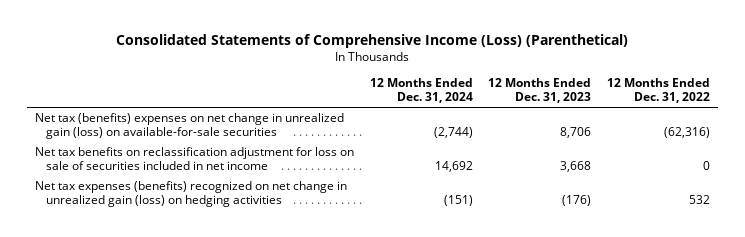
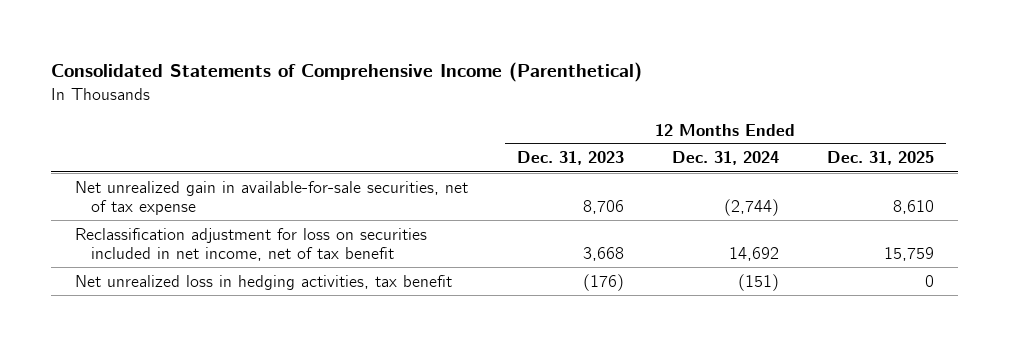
[116,34,629,49] Consolidated Statements of Comprehensive Income (Loss) (Parenthetical) -> [51,62,643,83] Consolidated Statements of Comprehensive Income (Parenthetical)
[606,78,710,103] 12 Months Ended Dec. 31, 2022 -> none
none -> [827,151,935,166] Dec. 31, 2025
[34,113,344,140] Net tax (benefits) expenses on net change in unrealized gain (loss) on available-for-sale securities -> [75,180,469,215] Net unrealized gain in available-for-sale securities, net of tax expense
[34,147,354,171] Net tax benefits on reclassification adjustment for loss on sale of securities included in net income -> [75,227,428,261] Reclassification adjustment for loss on securities included in net income, net of tax benefit
[34,181,347,208] Net tax expenses (benefits) recognized on net change in unrealized gain (loss) on hedging activities -> [75,274,453,290] Net unrealized loss in hedging activities, tax benefit

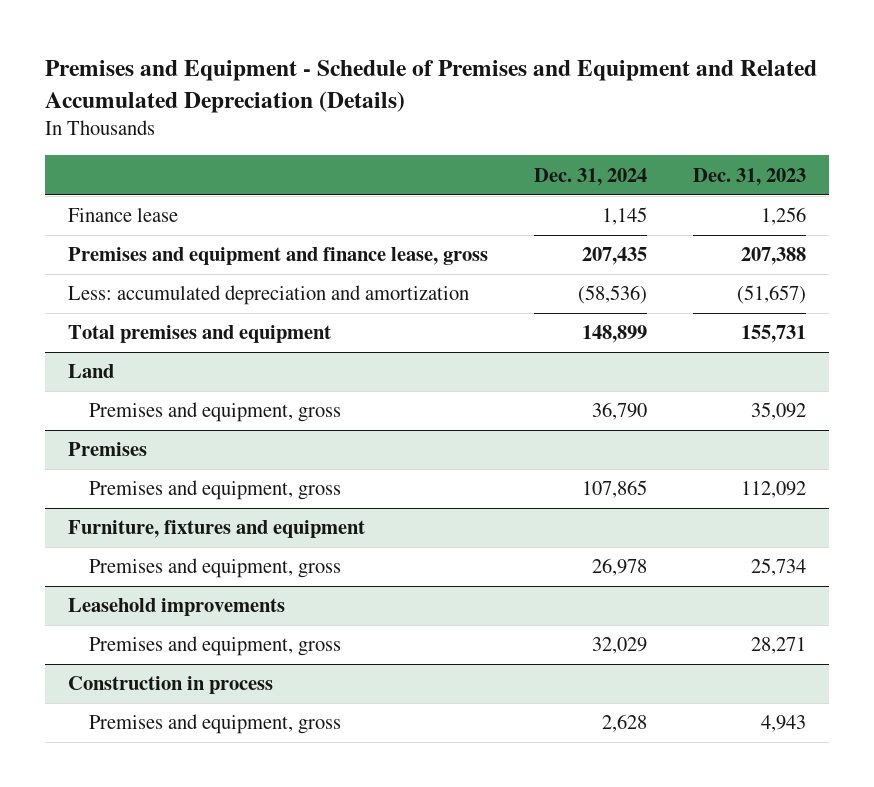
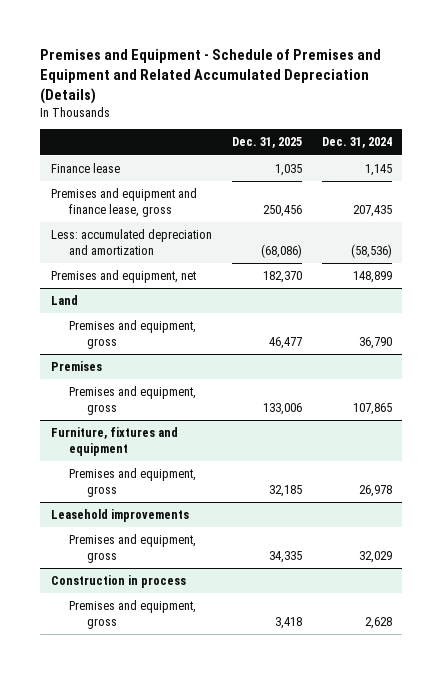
[693,167,807,186] Dec. 31, 2023 -> none
none -> [231,137,302,149] Dec. 31, 2025
[67,325,331,344] Total premises and equipment -> [50,270,196,284] Premises and equipment, net

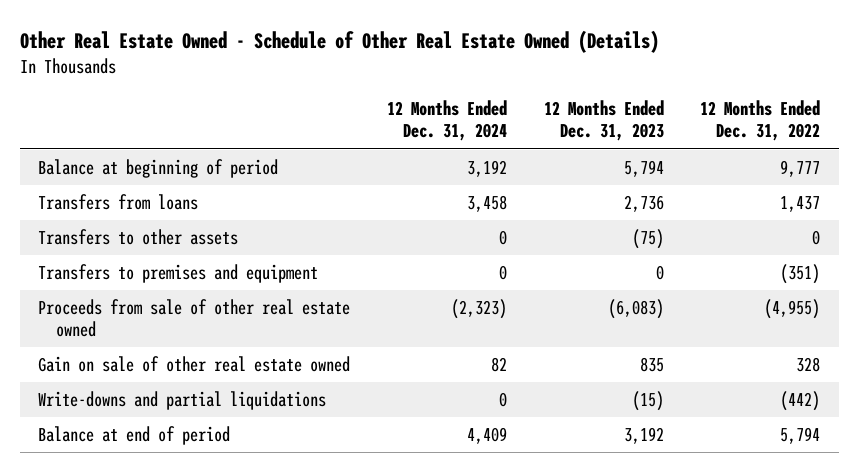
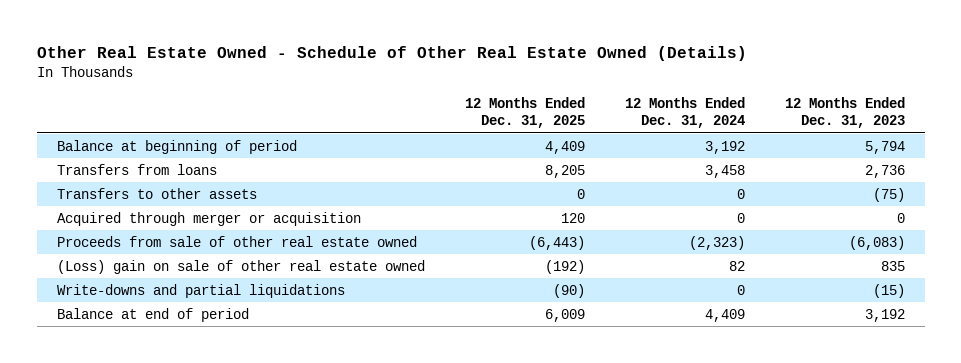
[700,100,821,142] 12 Months Ended Dec. 31, 2022 -> none
none -> [464,96,585,129] 12 Months Ended Dec. 31, 2025
[38,264,319,284] Transfers to premises and equipment -> none
none -> [56,211,361,226] Acquired through merger or acquisition
[38,356,351,373] Gain on sale of other real estate owned -> [56,259,425,274] (Loss) gain on sale of other real estate owned

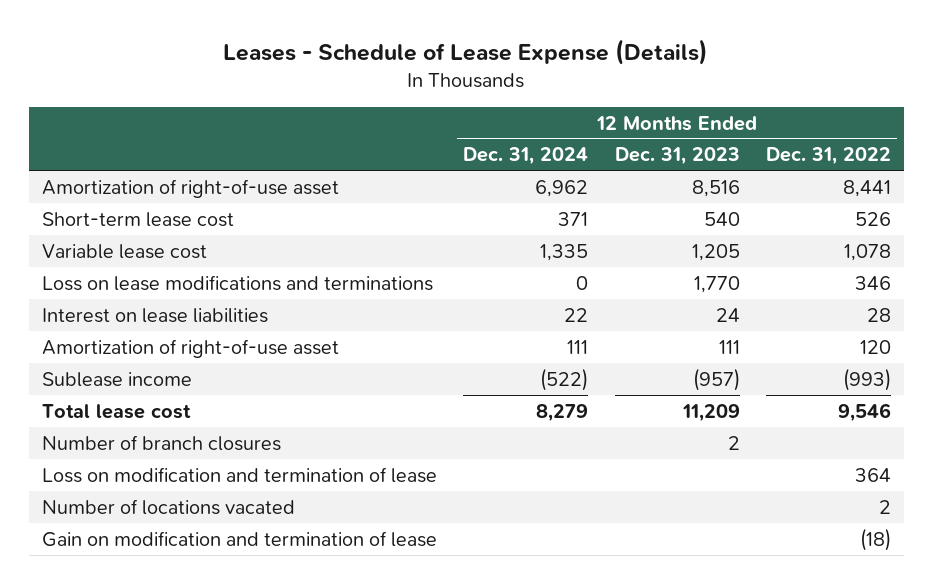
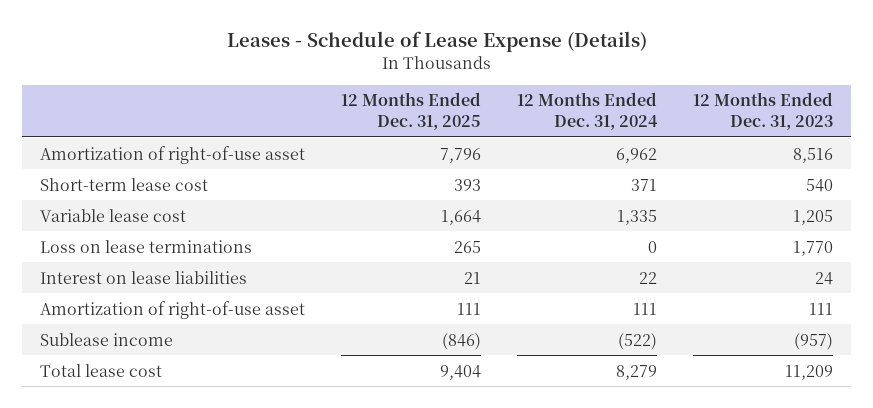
[765,147,891,166] Dec. 31, 2022 -> none
none -> [341,92,482,130] 12 Months Ended Dec. 31, 2025
[41,274,433,291] Loss on lease modifications and terminations -> [39,239,252,253] Loss on lease terminations
[41,434,281,451] Number of branch closures -> none
[41,466,437,483] Loss on modification and termination of lease -> none
[41,498,295,515] Number of locations vacated -> none
[41,530,437,547] Gain on modification and termination of lease -> none

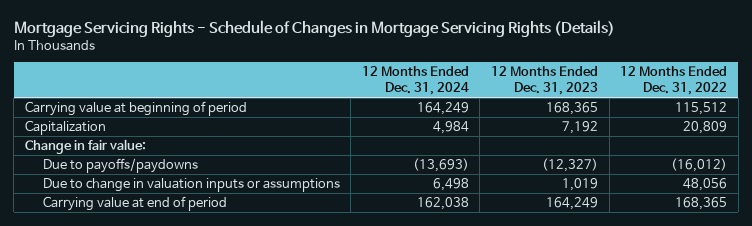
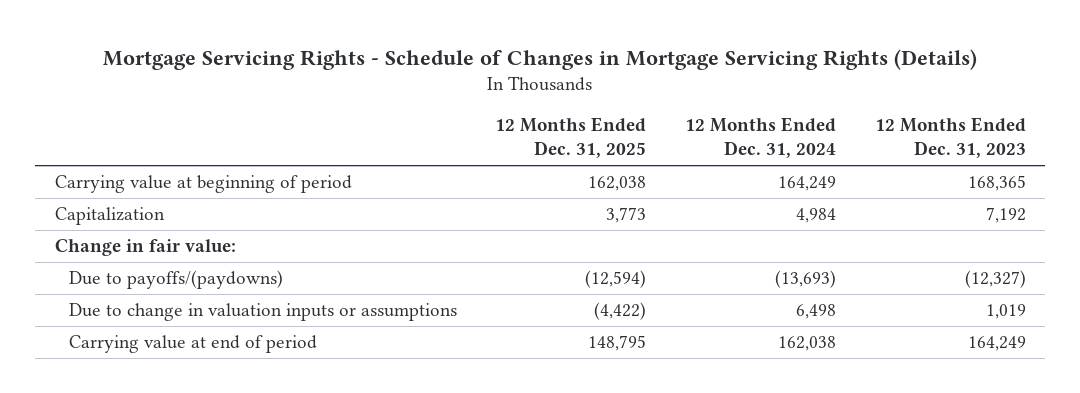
[620,66,728,96] 12 Months Ended Dec. 31, 2022 -> none
none -> [495,117,647,159] 12 Months Ended Dec. 31, 2025
[42,158,198,174] Due to payoffs/paydowns -> [68,270,283,290] Due to payoffs/(paydowns)

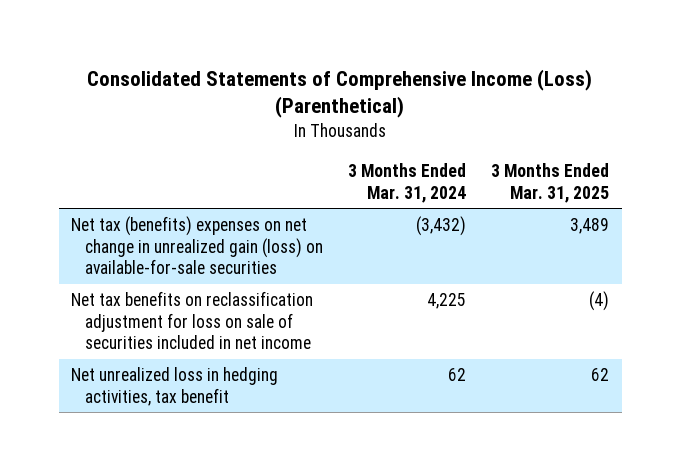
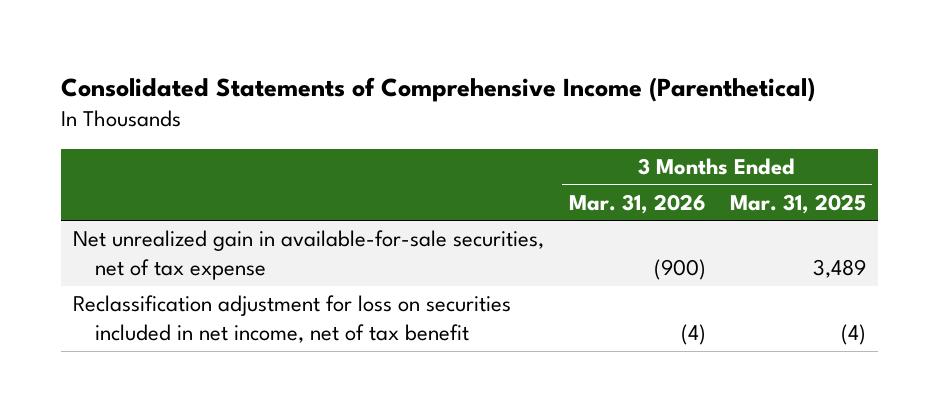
[87,68,593,119] Consolidated Statements of Comprehensive Income (Loss) (Parenthetical) -> [60,76,815,102] Consolidated Statements of Comprehensive Income (Parenthetical)
[348,163,467,203] 3 Months Ended Mar. 31, 2024 -> none
none -> [568,193,706,214] Mar. 31, 2026
[71,367,279,406] Net unrealized loss in hedging activities, tax benefit -> none
[71,216,323,274] Net tax (benefits) expenses on net change in unrealized gain (loss) on available-for-sale securities -> [72,230,544,281] Net unrealized gain in available-for-sale securities, net of tax expense
[71,291,314,349] Net tax benefits on reclassification adjustment for loss on sale of securities included in net income -> [72,295,511,344] Reclassification adjustment for loss on securities included in net income, net of tax benefit

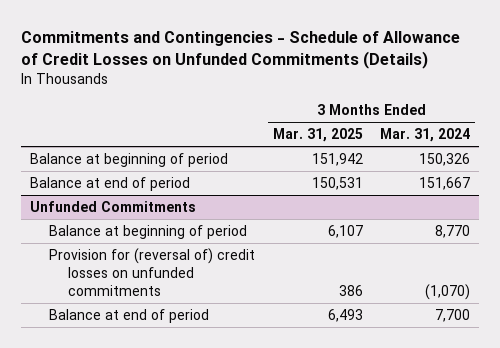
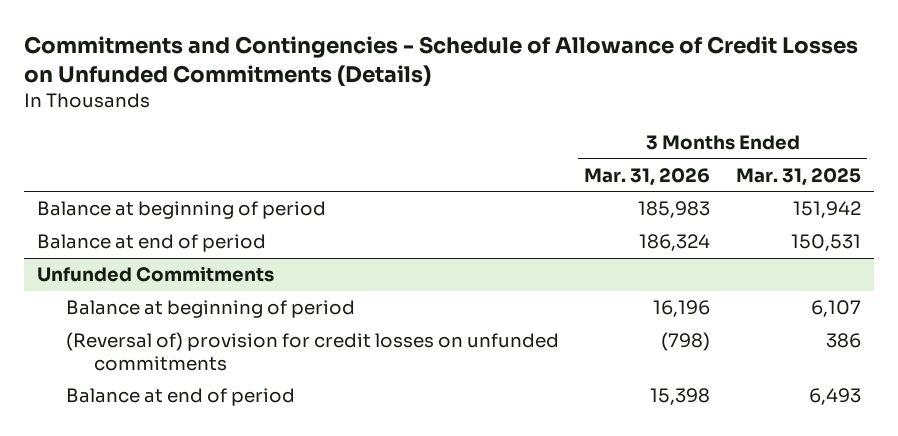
[380,128,471,143] Mar. 31, 2024 -> none
none -> [584,167,711,186] Mar. 31, 2026
[49,247,256,296] Provision for (reversal of) credit losses on unfunded commitments -> [65,332,559,371] (Reversal of) provision for credit losses on unfunded commitments

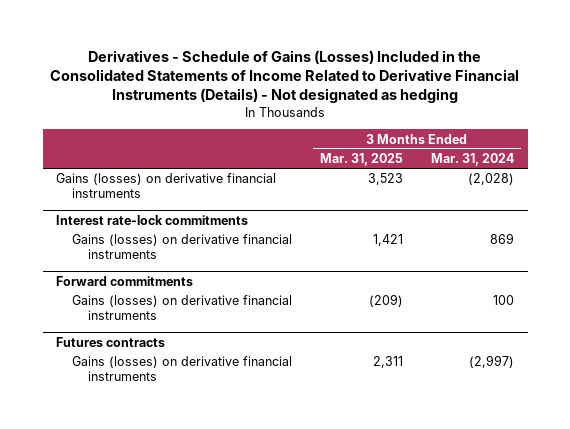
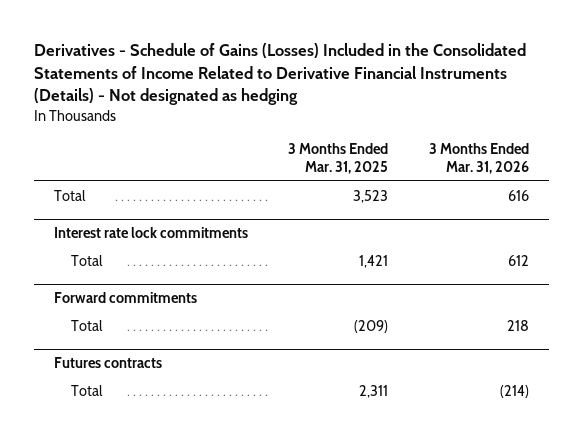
[430,153,514,167] Mar. 31, 2024 -> none
none -> [428,142,529,175] 3 Months Ended Mar. 31, 2026
[56,173,277,199] Gains (losses) on derivative financial instruments -> [53,189,86,201] Total
[56,214,249,225] Interest rate-lock commitments -> [53,227,248,239] Interest rate lock commitments
[72,234,293,260] Gains (losses) on derivative financial instruments -> [71,254,104,266] Total
[72,295,293,321] Gains (losses) on derivative financial instruments -> [71,319,104,331] Total
[72,356,293,382] Gains (losses) on derivative financial instruments -> [71,384,104,396] Total

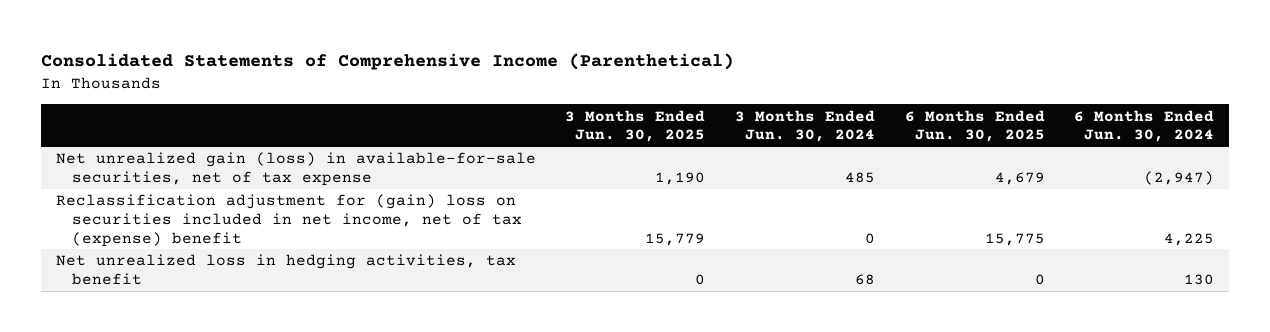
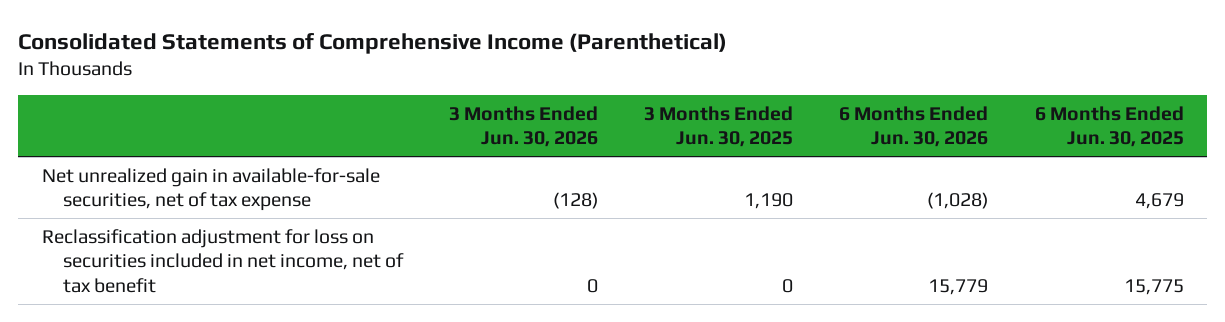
[735,109,876,143] 3 Months Ended Jun. 30, 2024 -> none
[1074,109,1215,143] 6 Months Ended Jun. 30, 2024 -> none
none -> [448,105,598,148] 3 Months Ended Jun. 30, 2026
none -> [839,105,989,148] 6 Months Ended Jun. 30, 2026
[55,254,516,285] Net unrealized loss in hedging activities, tax benefit -> none
[55,152,536,186] Net unrealized gain (loss) in available-for-sale securities, net of tax expense -> [41,167,380,212] Net unrealized gain in available-for-sale securities, net of tax expense
[55,194,523,247] Reclassification adjustment for (gain) loss on securities included in net income, net of tax (expense) benefit -> [41,228,404,293] Reclassification adjustment for loss on securities included in net income, net of tax benefit
[645,232,706,246] 15,779 -> [782,278,794,293] 0

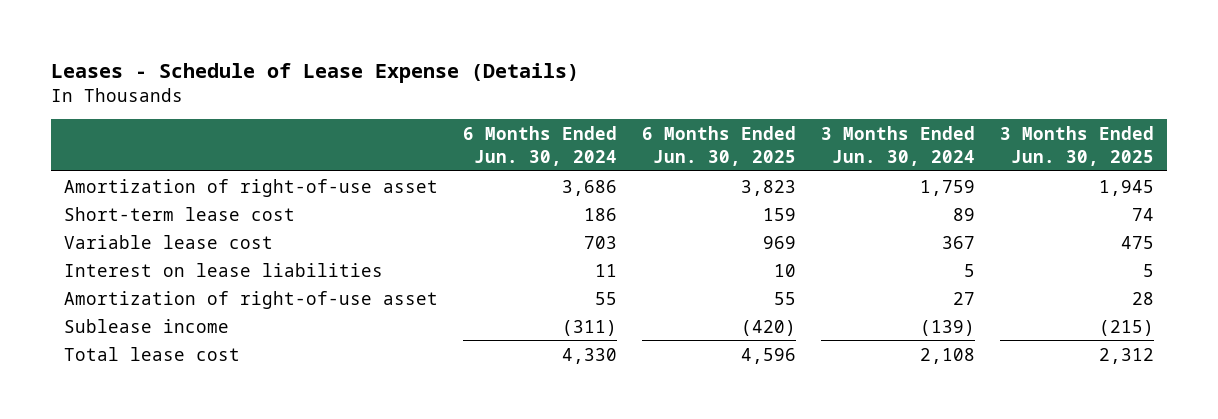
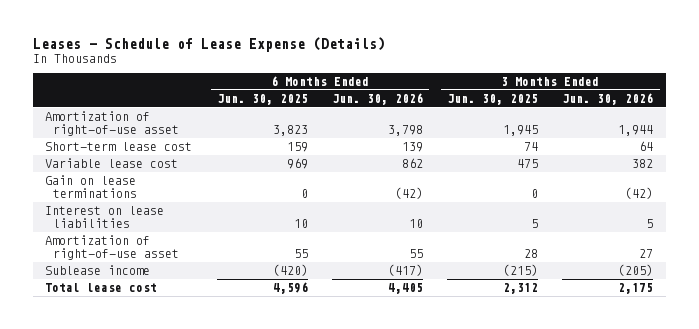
[462,125,617,166] 6 Months Ended Jun. 30, 2024 -> none
[821,125,976,166] 3 Months Ended Jun. 30, 2024 -> none
none -> [331,92,423,105] Jun. 30, 2026
none -> [562,92,654,105] Jun. 30, 2026
none -> [45,175,138,199] Gain on lease terminations

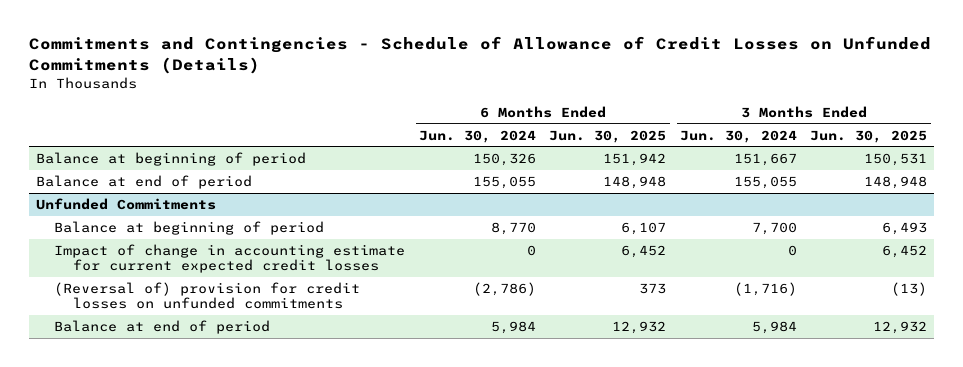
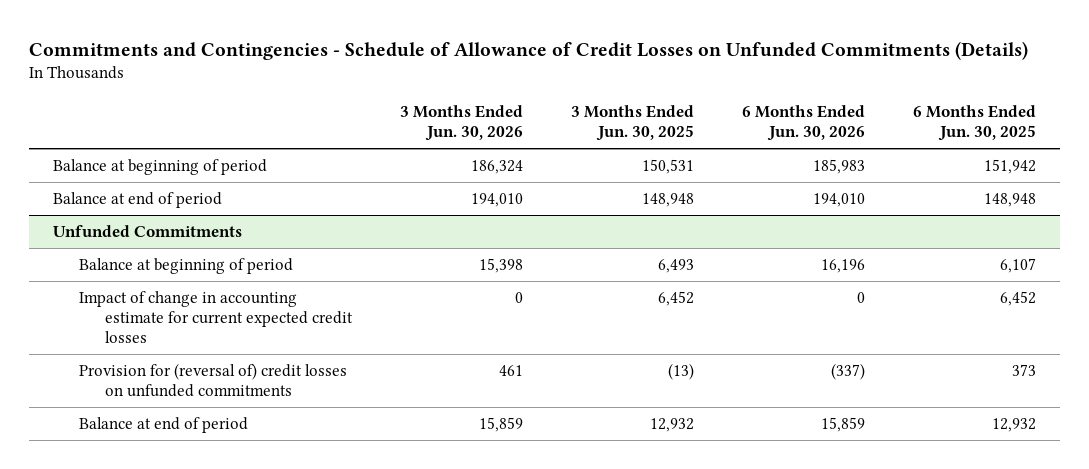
[418,129,536,143] Jun. 30, 2024 -> none
[679,129,797,143] Jun. 30, 2024 -> none
none -> [399,105,523,142] 3 Months Ended Jun. 30, 2026
none -> [741,105,865,142] 6 Months Ended Jun. 30, 2026
[54,281,361,310] (Reversal of) provision for credit losses on unfunded commitments -> [79,362,348,398] Provision for (reversal of) credit losses on unfunded commitments

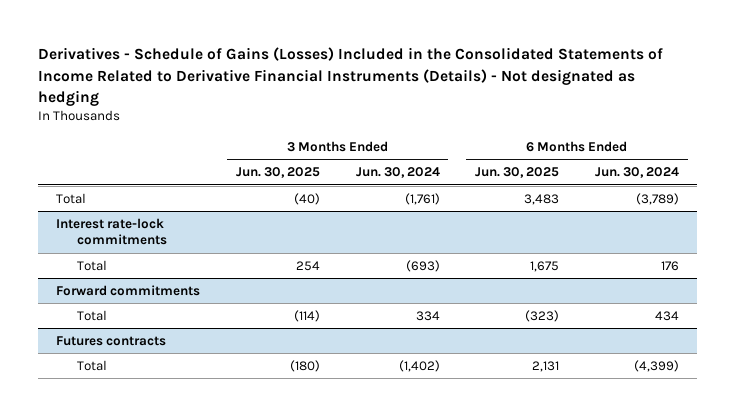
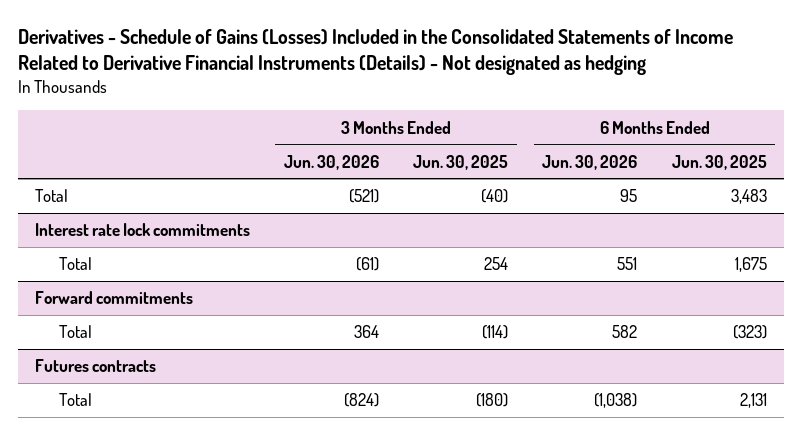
[355,167,440,179] Jun. 30, 2024 -> none
[594,167,679,179] Jun. 30, 2024 -> none
none -> [283,154,379,170] Jun. 30, 2026
none -> [542,154,638,170] Jun. 30, 2026
[56,218,168,246] Interest rate-lock commitments -> [34,223,250,237] Interest rate lock commitments

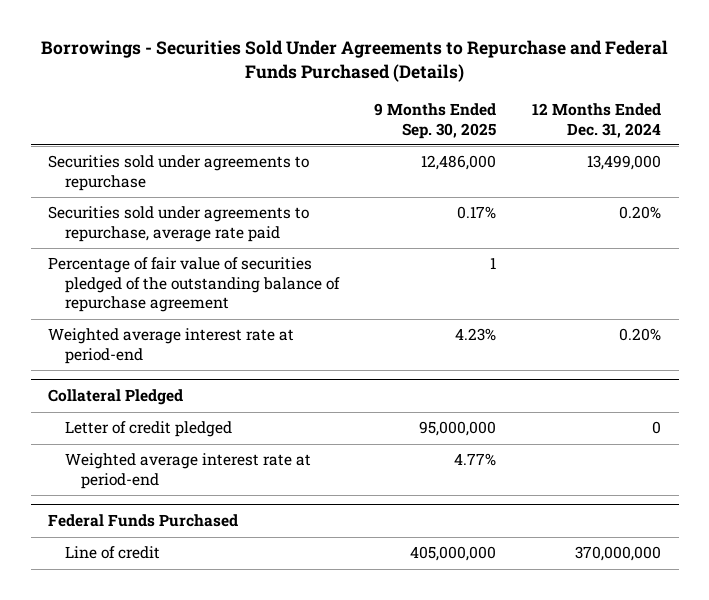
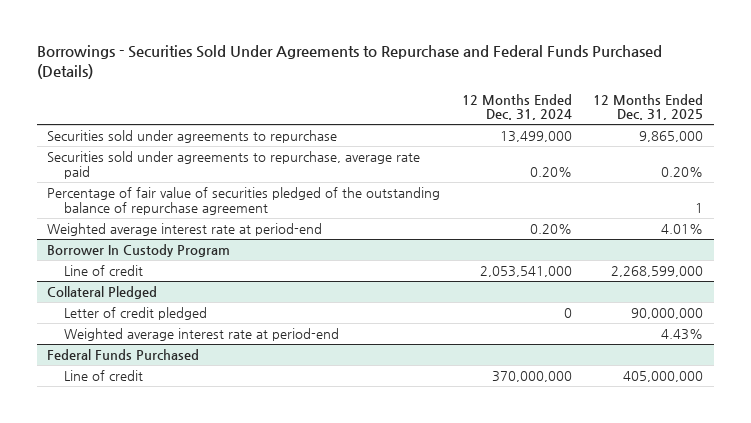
[374,103,497,139] 9 Months Ended Sep. 30, 2025 -> none
none -> [593,93,704,121] 12 Months Ended Dec. 31, 2025
none -> [47,243,231,257] Borrower In Custody Program
none -> [64,264,144,276] Line of credit

